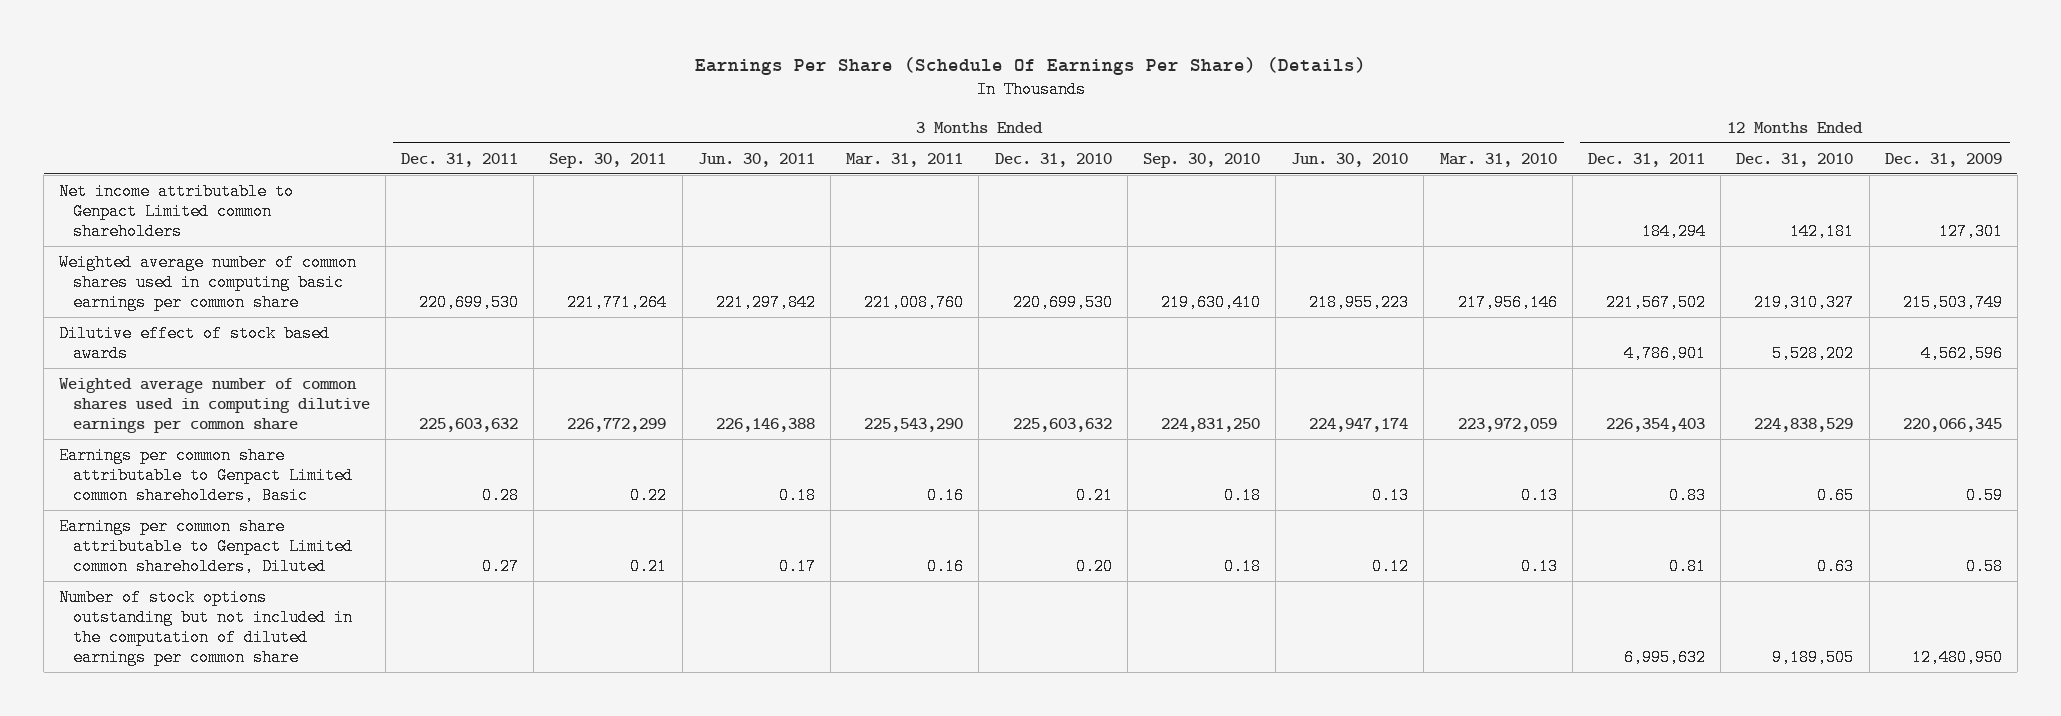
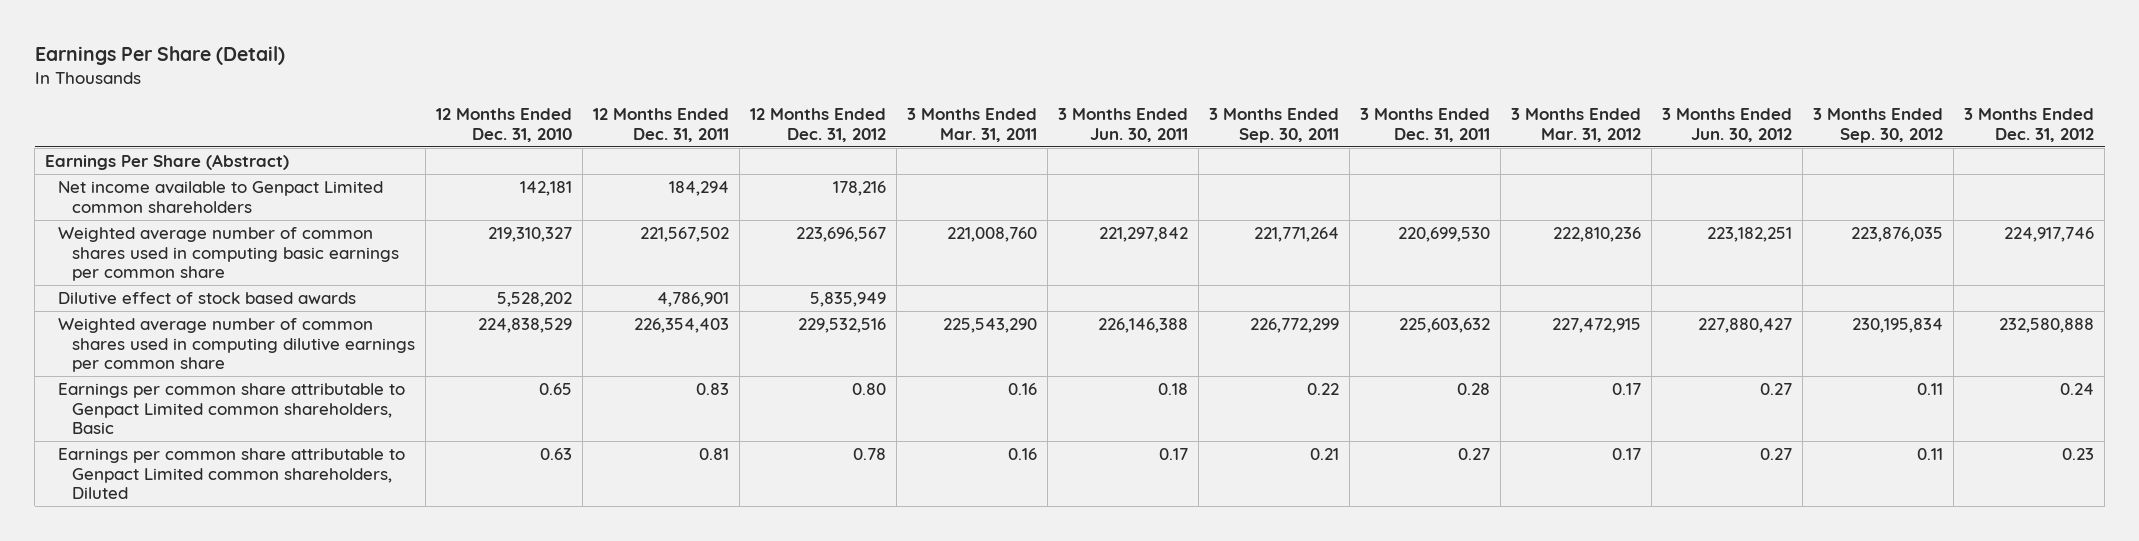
[694,56,1366,75] Earnings Per Share (Schedule Of Earnings Per Share) (Details) -> [34,46,285,66] Earnings Per Share (Detail)
[994,152,1112,167] Dec. 31, 2010 -> none
[1142,152,1260,168] Sep. 30, 2010 -> none
[1291,152,1409,167] Jun. 30, 2010 -> none
[1439,152,1557,167] Mar. 31, 2010 -> none
[1884,152,2002,167] Dec. 31, 2009 -> none
none -> [749,108,886,143] 12 Months Ended Dec. 31, 2012
none -> [1510,108,1641,143] 3 Months Ended Mar. 31, 2012
none -> [1662,108,1793,143] 3 Months Ended Jun. 30, 2012
none -> [1813,108,1944,144] 3 Months Ended Sep. 30, 2012
none -> [1964,108,2095,143] 3 Months Ended Dec. 31, 2012
none -> [45,154,290,171] Earnings Per Share (Abstract)
[59,182,295,241] Net income attributable to Genpact Limited common shareholders -> [58,181,384,213] Net income available to Genpact Limited common shareholders
[59,588,353,667] Number of stock options outstanding but not included in the computation of diluted earnings per common share -> none

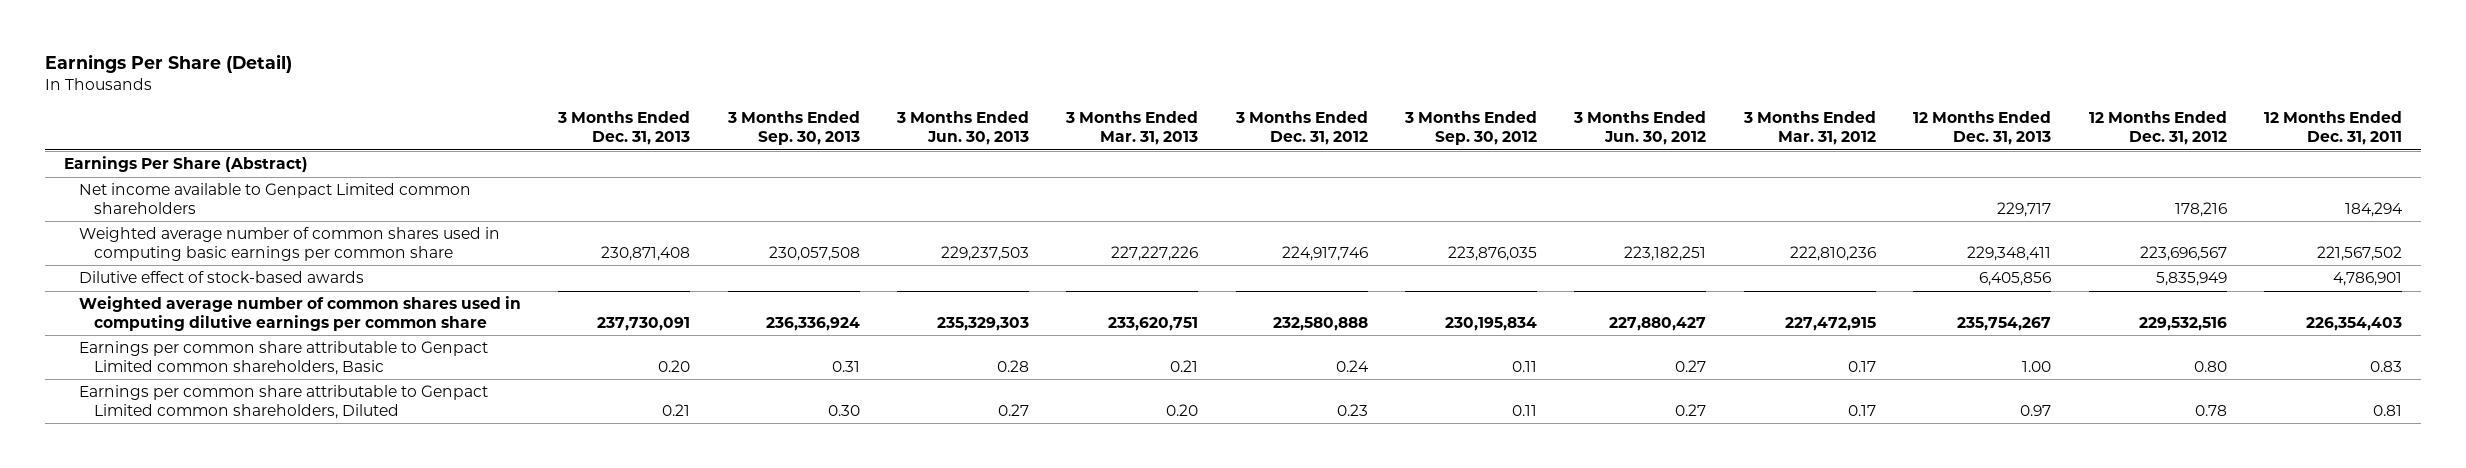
[435,108,572,143] 12 Months Ended Dec. 31, 2010 -> none
[906,108,1037,143] 3 Months Ended Mar. 31, 2011 -> none
[1057,108,1188,143] 3 Months Ended Jun. 30, 2011 -> none
[1208,108,1339,144] 3 Months Ended Sep. 30, 2011 -> none
[1359,108,1490,143] 3 Months Ended Dec. 31, 2011 -> none
none -> [557,111,691,146] 3 Months Ended Dec. 31, 2013
none -> [726,111,860,146] 3 Months Ended Sep. 30, 2013
none -> [896,111,1030,146] 3 Months Ended Jun. 30, 2013
none -> [1065,111,1199,146] 3 Months Ended Mar. 31, 2013
none -> [1913,111,2052,146] 12 Months Ended Dec. 31, 2013
[58,292,357,306] Dilutive effect of stock based awards -> [78,271,364,284] Dilutive effect of stock-based awards

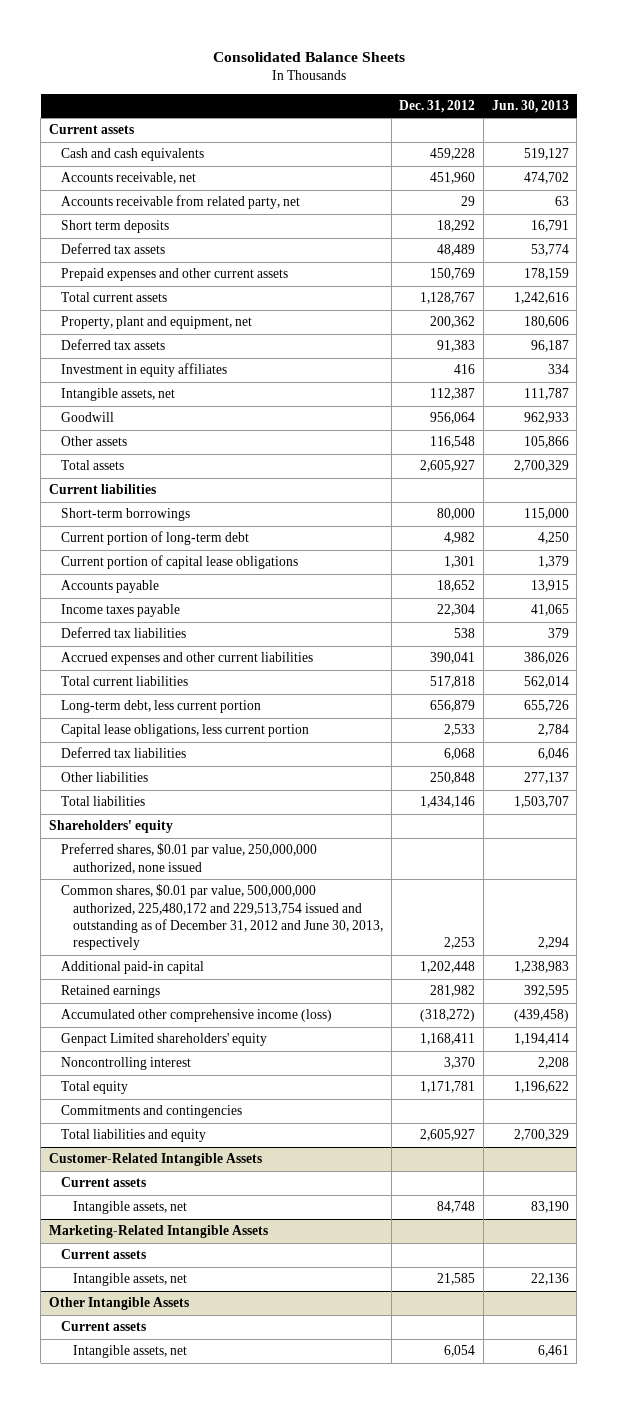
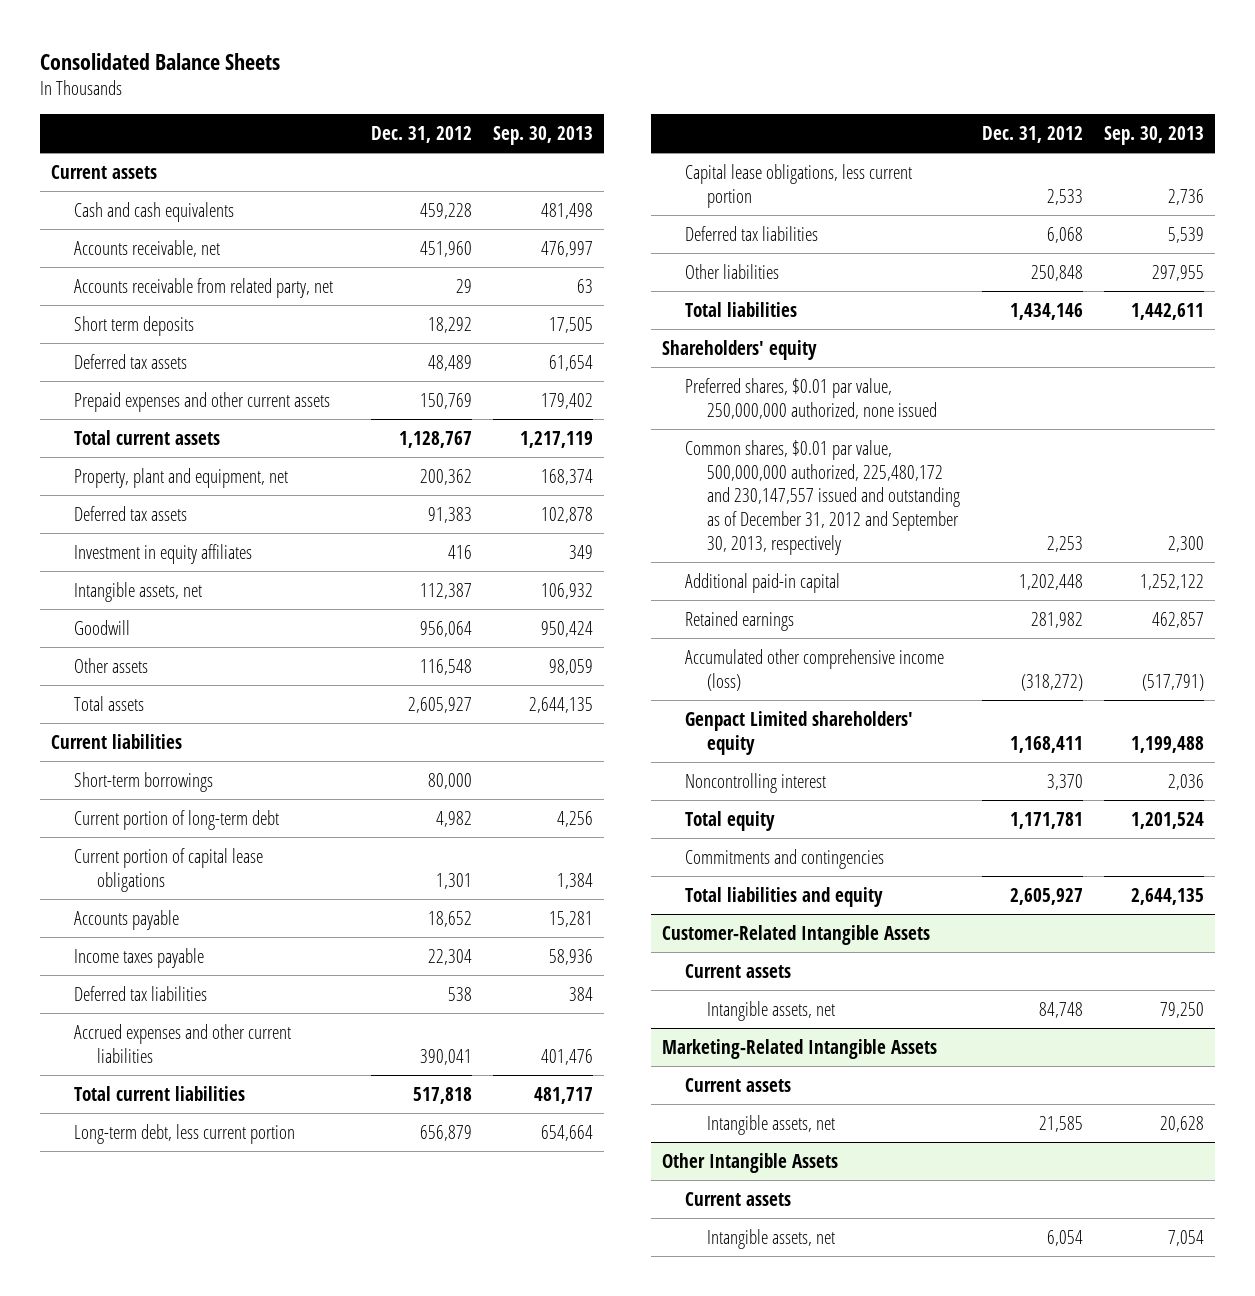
[491,99,569,113] Jun. 30, 2013 -> none
none -> [493,125,594,145] Sep. 30, 2013
[61,884,384,950] Common shares, $0.01 par value, 500,000,000 authorized, 225,480,172 and 229,513,754 issued and outstanding as of December 31, 2012 and June 30, 2013, respectively -> [684,439,961,555] Common shares, $0.01 par value, 500,000,000 authorized, 225,480,172 and 230,147,557 issued and outstanding as of December 31, 2012 and September 30, 2013, respectively

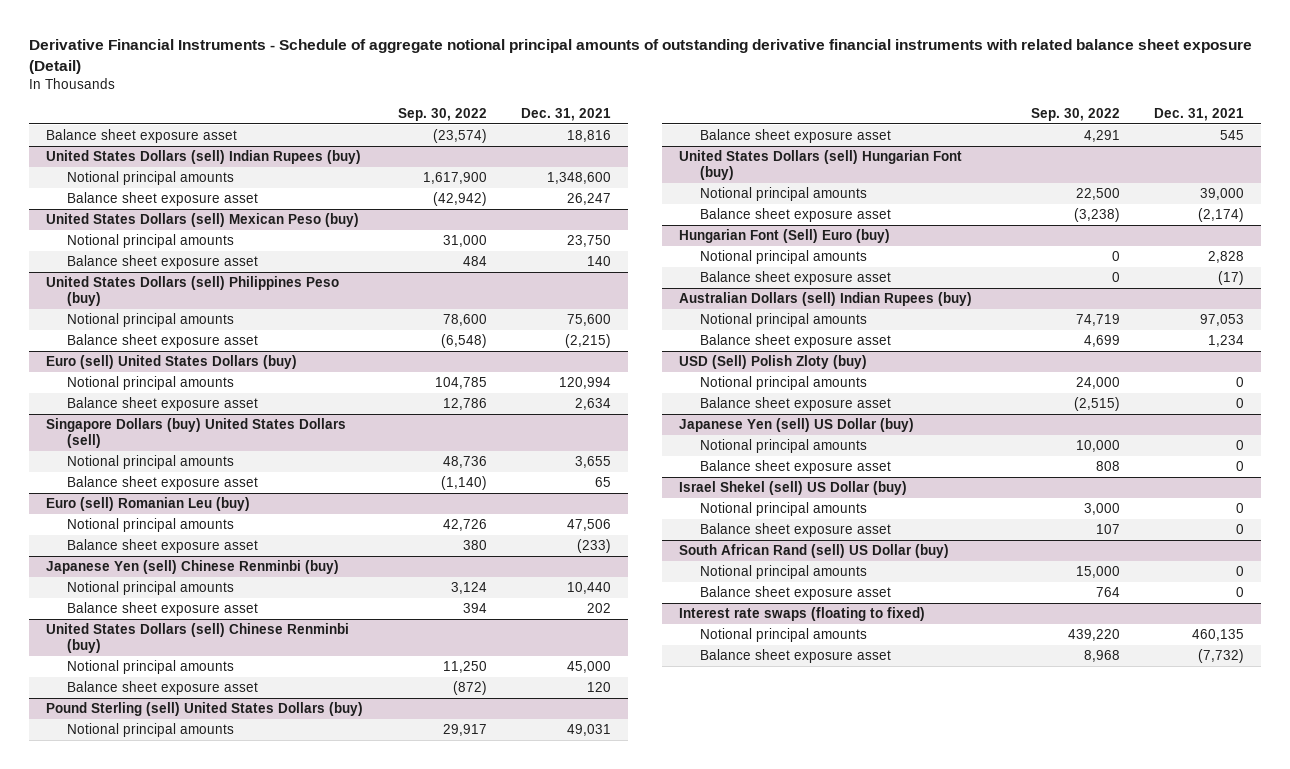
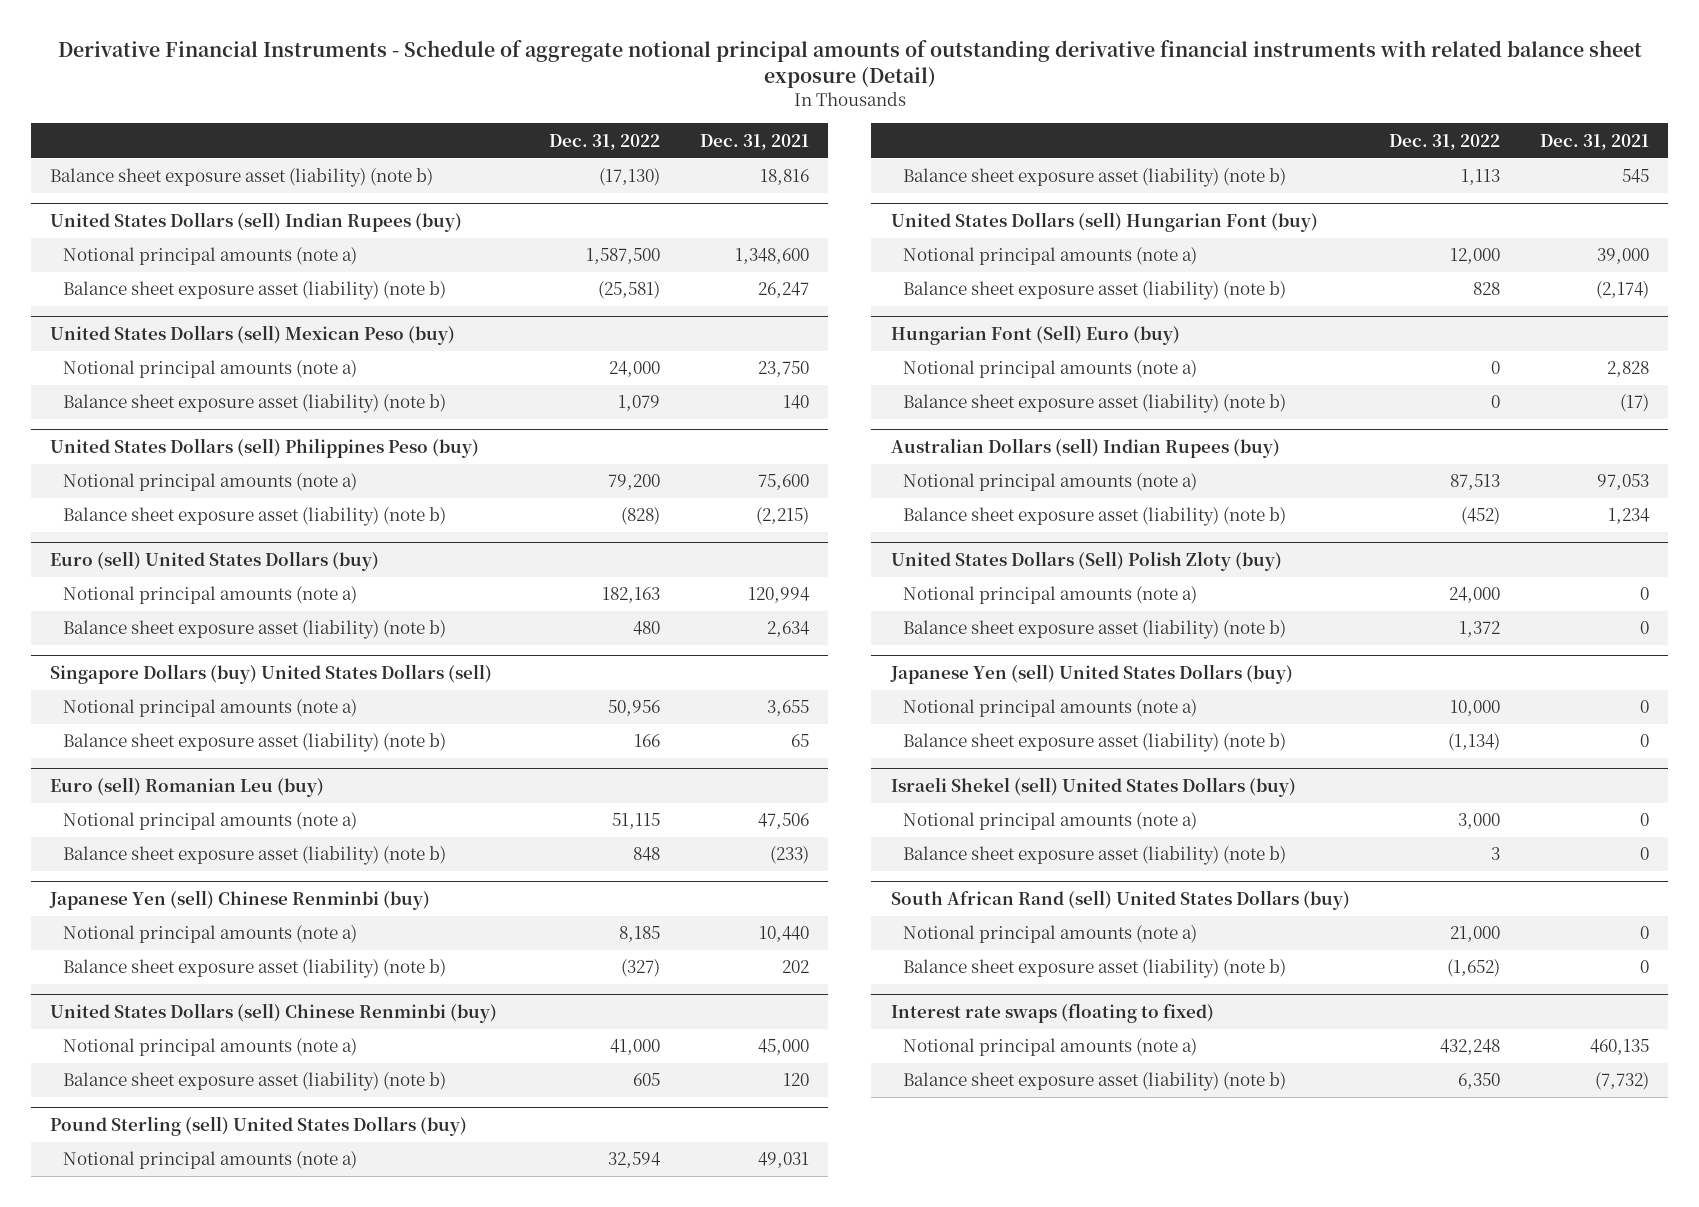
[397,107,487,121] Sep. 30, 2022 -> none
none -> [548,133,660,150] Dec. 31, 2022
[46,129,238,144] Balance sheet exposure asset -> [50,168,434,188] Balance sheet exposure asset (liability) (note b)
[66,171,234,186] Notional principal amounts -> [62,247,357,266] Notional principal amounts (note a)
[66,192,258,207] Balance sheet exposure asset -> [62,281,446,301] Balance sheet exposure asset (liability) (note b)
[66,234,234,249] Notional principal amounts -> [62,360,357,379] Notional principal amounts (note a)
[66,255,258,270] Balance sheet exposure asset -> [62,394,446,414] Balance sheet exposure asset (liability) (note b)
[66,313,234,328] Notional principal amounts -> [62,473,357,492] Notional principal amounts (note a)
[66,334,258,349] Balance sheet exposure asset -> [62,507,446,527] Balance sheet exposure asset (liability) (note b)
[66,376,234,391] Notional principal amounts -> [62,586,357,605] Notional principal amounts (note a)
[66,397,258,412] Balance sheet exposure asset -> [62,620,446,640] Balance sheet exposure asset (liability) (note b)
[66,455,234,470] Notional principal amounts -> [62,699,357,718] Notional principal amounts (note a)
[66,476,258,491] Balance sheet exposure asset -> [62,733,446,753] Balance sheet exposure asset (liability) (note b)
[66,518,234,533] Notional principal amounts -> [62,812,357,831] Notional principal amounts (note a)
[66,539,258,554] Balance sheet exposure asset -> [62,846,446,866] Balance sheet exposure asset (liability) (note b)
[66,581,234,596] Notional principal amounts -> [62,925,357,944] Notional principal amounts (note a)
[66,602,258,617] Balance sheet exposure asset -> [62,959,446,979] Balance sheet exposure asset (liability) (note b)
[66,660,234,675] Notional principal amounts -> [62,1038,357,1057] Notional principal amounts (note a)
[66,681,258,696] Balance sheet exposure asset -> [62,1072,446,1092] Balance sheet exposure asset (liability) (note b)
[66,723,234,738] Notional principal amounts -> [62,1151,357,1170] Notional principal amounts (note a)
[699,129,891,144] Balance sheet exposure asset -> [902,168,1286,188] Balance sheet exposure asset (liability) (note b)
[699,187,867,202] Notional principal amounts -> [902,247,1197,266] Notional principal amounts (note a)
[699,208,891,223] Balance sheet exposure asset -> [902,281,1286,301] Balance sheet exposure asset (liability) (note b)
[699,250,867,265] Notional principal amounts -> [902,360,1197,379] Notional principal amounts (note a)
[699,271,891,286] Balance sheet exposure asset -> [902,394,1286,414] Balance sheet exposure asset (liability) (note b)
[699,313,867,328] Notional principal amounts -> [902,473,1197,492] Notional principal amounts (note a)
[699,334,891,349] Balance sheet exposure asset -> [902,507,1286,527] Balance sheet exposure asset (liability) (note b)
[679,355,868,370] USD (Sell) Polish Zloty (buy) -> [890,551,1282,572] United States Dollars (Sell) Polish Zloty (buy)
[699,376,867,391] Notional principal amounts -> [902,586,1197,605] Notional principal amounts (note a)
[699,397,891,412] Balance sheet exposure asset -> [902,620,1286,640] Balance sheet exposure asset (liability) (note b)
[679,418,915,433] Japanese Yen (sell) US Dollar (buy) -> [889,664,1293,685] Japanese Yen (sell) United States Dollars (buy)
[699,439,867,454] Notional principal amounts -> [902,699,1197,718] Notional principal amounts (note a)
[699,460,891,475] Balance sheet exposure asset -> [902,733,1286,753] Balance sheet exposure asset (liability) (note b)
[679,481,908,496] Israel Shekel (sell) US Dollar (buy) -> [890,777,1296,798] Israeli Shekel (sell) United States Dollars (buy)
[699,502,867,517] Notional principal amounts -> [902,812,1197,831] Notional principal amounts (note a)
[699,523,891,538] Balance sheet exposure asset -> [902,846,1286,866] Balance sheet exposure asset (liability) (note b)
[679,544,950,559] South African Rand (sell) US Dollar (buy) -> [890,890,1350,911] South African Rand (sell) United States Dollars (buy)
[699,565,867,580] Notional principal amounts -> [902,925,1197,944] Notional principal amounts (note a)
[699,586,891,601] Balance sheet exposure asset -> [902,959,1286,979] Balance sheet exposure asset (liability) (note b)
[699,628,867,643] Notional principal amounts -> [902,1038,1197,1057] Notional principal amounts (note a)
[699,649,891,664] Balance sheet exposure asset -> [902,1072,1286,1092] Balance sheet exposure asset (liability) (note b)

